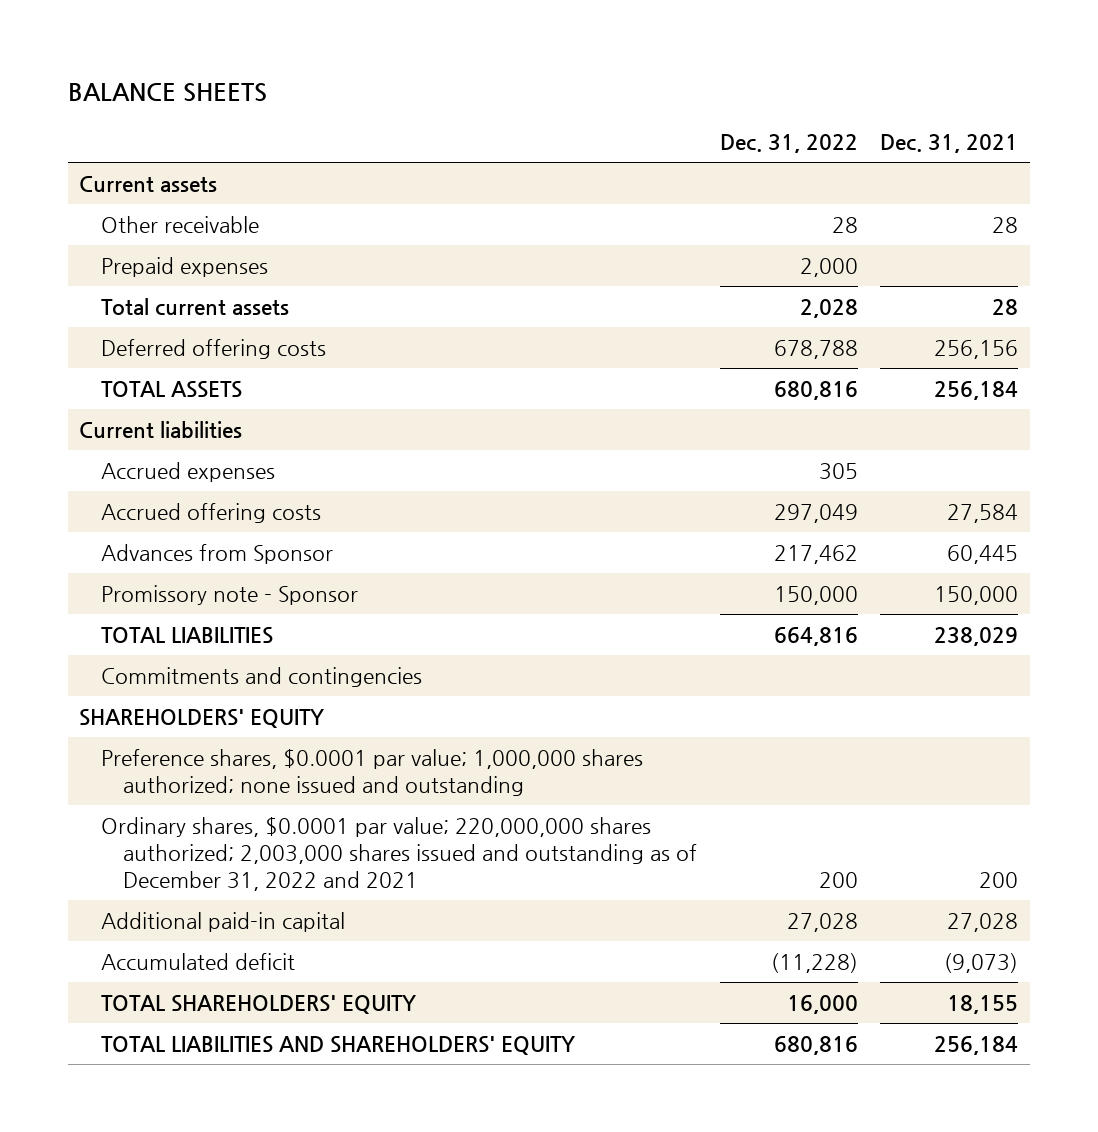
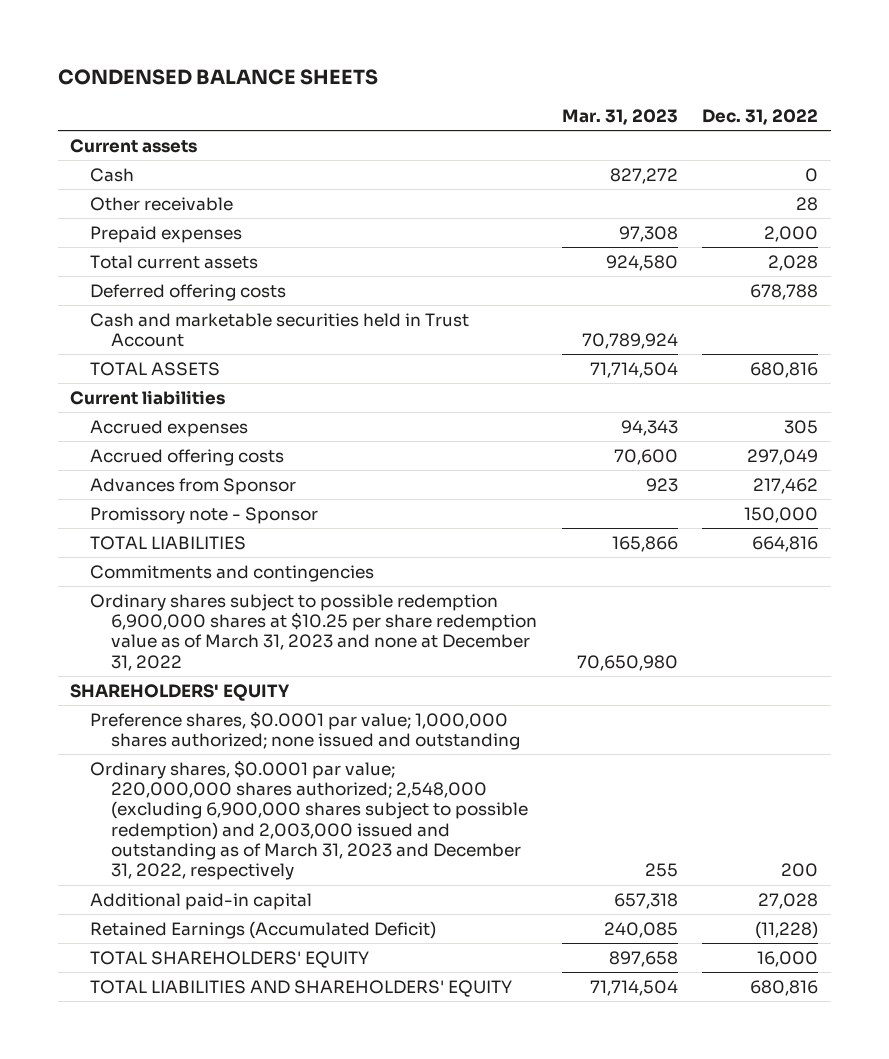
[67,83,267,103] BALANCE SHEETS -> [57,69,378,86] CONDENSED BALANCE SHEETS
[880,134,1019,154] Dec. 31, 2021 -> none
none -> [561,108,678,125] Mar. 31, 2023
none -> [90,167,135,182] Cash
none -> [90,312,470,348] Cash and marketable securities held in Trust Account
none -> [90,593,537,671] Ordinary shares subject to possible redemption 6,900,000 shares at $10.25 per share redemption value as of March 31, 2023 and none at December 31, 2022
[101,816,697,892] Ordinary shares, $0.0001 par value; 220,000,000 shares authorized; 2,003,000 shares issued and outstanding as of December 31, 2022 and 2021 -> [90,759,528,881] Ordinary shares, $0.0001 par value; 220,000,000 shares authorized; 2,548,000 (excluding 6,900,000 shares subject to possible redemption) and 2,003,000 issued and outstanding as of March 31, 2023 and December 31, 2022, respectively
[101,952,296,970] Accumulated deficit -> [90,920,437,939] Retained Earnings (Accumulated Deficit)

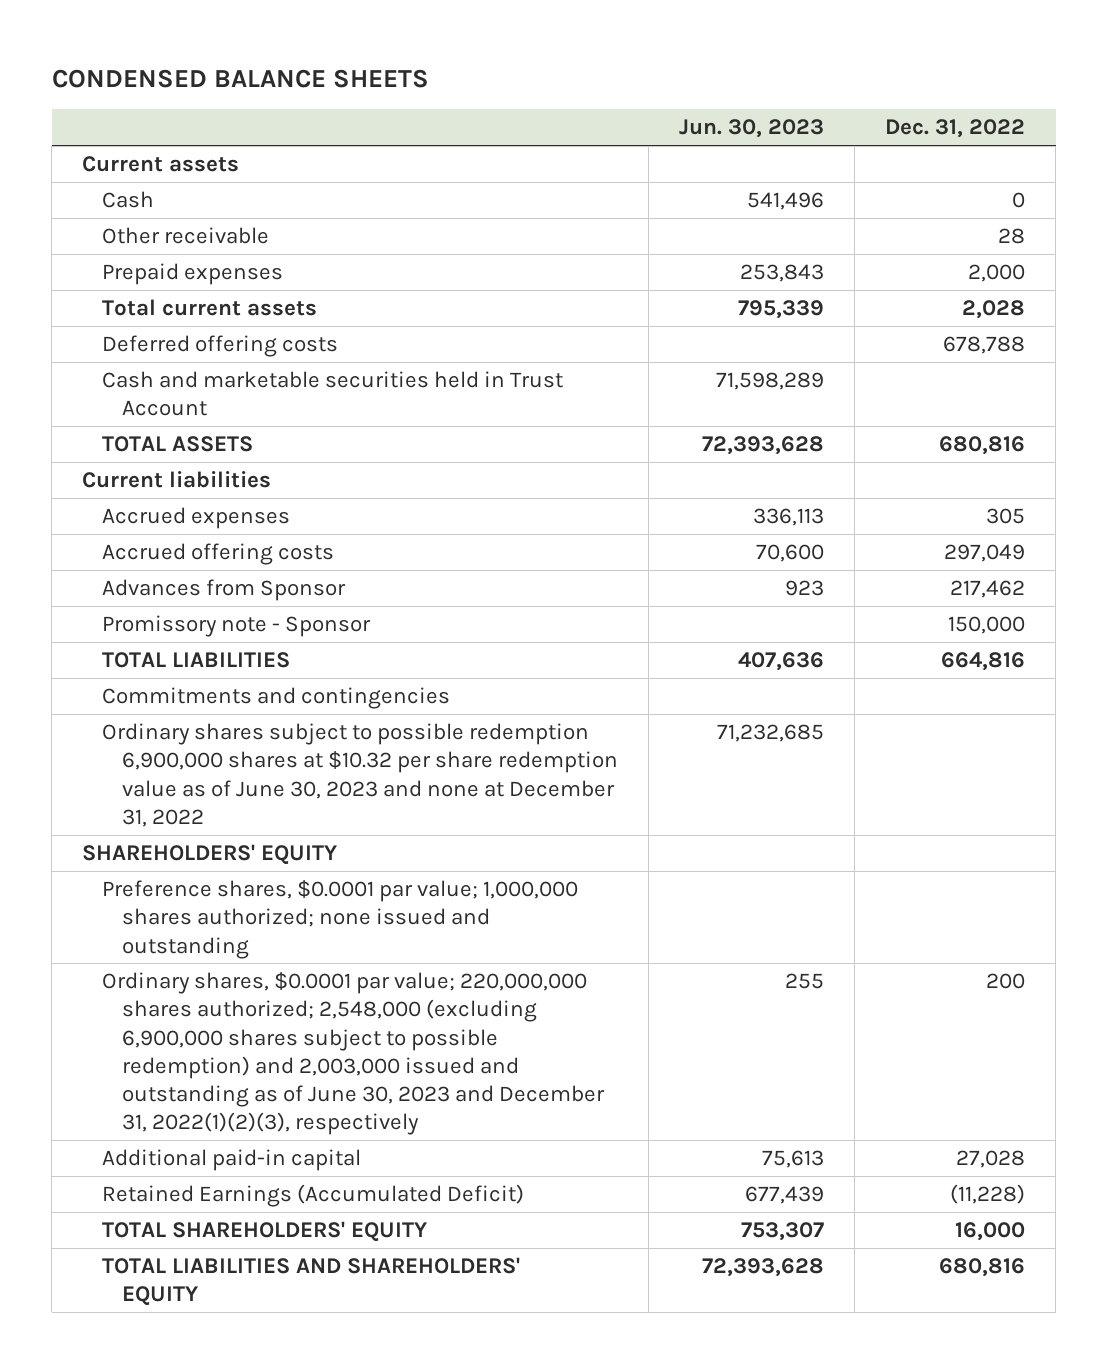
[561,108,678,125] Mar. 31, 2023 -> none
none -> [679,119,825,139] Jun. 30, 2023
[90,593,537,671] Ordinary shares subject to possible redemption 6,900,000 shares at $10.25 per share redemption value as of March 31, 2023 and none at December 31, 2022 -> [102,723,619,827] Ordinary shares subject to possible redemption 6,900,000 shares at $10.32 per share redemption value as of June 30, 2023 and none at December 31, 2022
[90,759,528,881] Ordinary shares, $0.0001 par value; 220,000,000 shares authorized; 2,548,000 (excluding 6,900,000 shares subject to possible redemption) and 2,003,000 issued and outstanding as of March 31, 2023 and December 31, 2022, respectively -> [102,972,606,1136] Ordinary shares, $0.0001 par value; 220,000,000 shares authorized; 2,548,000 (excluding 6,900,000 shares subject to possible redemption) and 2,003,000 issued and outstanding as of June 30, 2023 and December 31, 2022(1)(2)(3), respectively

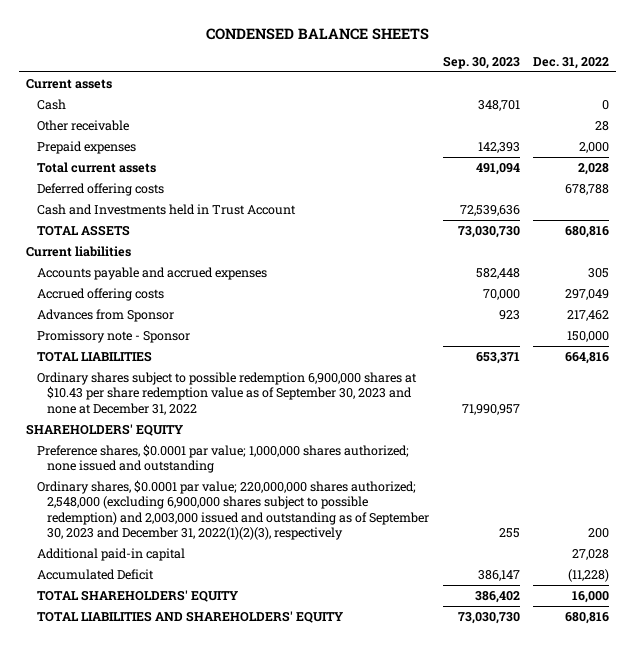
[679,119,825,139] Jun. 30, 2023 -> none
none -> [442,56,520,70] Sep. 30, 2023
[102,371,564,417] Cash and marketable securities held in Trust Account -> [36,203,296,215] Cash and Investments held in Trust Account
[102,507,291,530] Accrued expenses -> [36,266,267,280] Accounts payable and accrued expenses
[102,687,451,710] Commitments and contingencies -> none
[102,723,619,827] Ordinary shares subject to possible redemption 6,900,000 shares at $10.32 per share redemption value as of June 30, 2023 and none at December 31, 2022 -> [36,371,417,415] Ordinary shares subject to possible redemption 6,900,000 shares at $10.43 per share redemption value as of September 30, 2023 and none at December 31, 2022
[102,972,606,1136] Ordinary shares, $0.0001 par value; 220,000,000 shares authorized; 2,548,000 (excluding 6,900,000 shares subject to possible redemption) and 2,003,000 issued and outstanding as of June 30, 2023 and December 31, 2022(1)(2)(3), respectively -> [36,479,429,541] Ordinary shares, $0.0001 par value; 220,000,000 shares authorized; 2,548,000 (excluding 6,900,000 shares subject to possible redemption) and 2,003,000 issued and outstanding as of September 30, 2023 and December 31, 2022(1)(2)(3), respectively
[102,1184,525,1208] Retained Earnings (Accumulated Deficit) -> [36,568,154,580] Accumulated Deficit

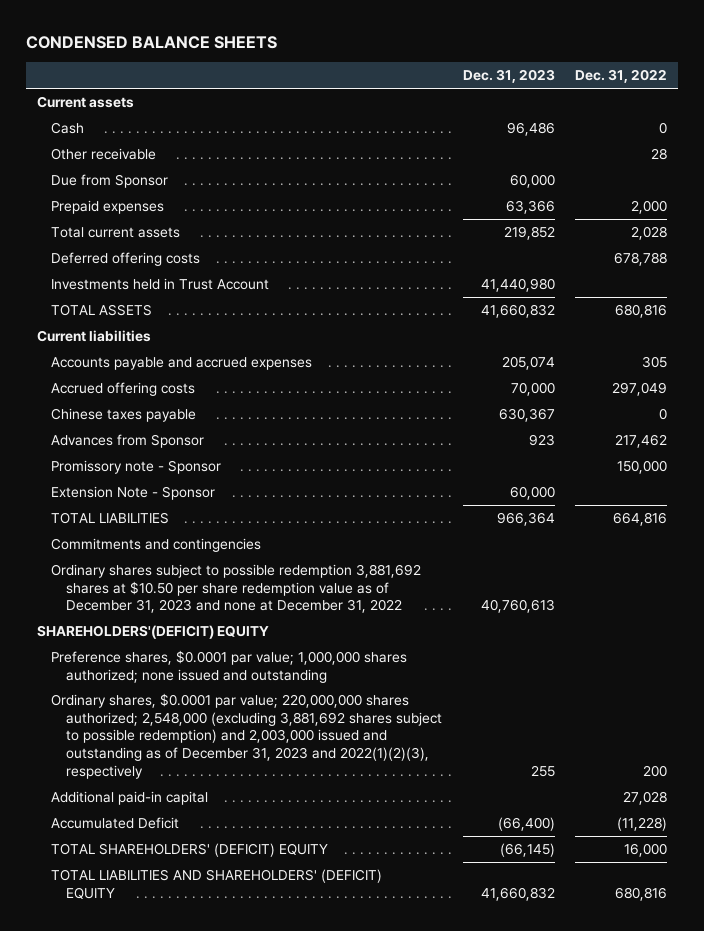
[442,56,520,70] Sep. 30, 2023 -> none
none -> [462,69,555,84] Dec. 31, 2023
none -> [51,173,169,188] Due from Sponsor
[36,203,296,215] Cash and Investments held in Trust Account -> [51,277,270,290] Investments held in Trust Account
none -> [51,407,197,422] Chinese taxes payable
none -> [51,485,216,500] Extension Note - Sponsor
none -> [51,537,262,552] Commitments and contingencies
[36,371,417,415] Ordinary shares subject to possible redemption 6,900,000 shares at $10.43 per share redemption value as of September 30, 2023 and none at December 31, 2022 -> [51,563,422,614] Ordinary shares subject to possible redemption 3,881,692 shares at $10.50 per share redemption value as of December 31, 2023 and none at December 31, 2022
[26,423,184,436] SHAREHOLDERS' EQUITY -> [36,624,269,639] SHAREHOLDERS'(DEFICIT) EQUITY
[36,479,429,541] Ordinary shares, $0.0001 par value; 220,000,000 shares authorized; 2,548,000 (excluding 6,900,000 shares subject to possible redemption) and 2,003,000 issued and outstanding as of September 30, 2023 and December 31, 2022(1)(2)(3), respectively -> [51,692,442,779] Ordinary shares, $0.0001 par value; 220,000,000 shares authorized; 2,548,000 (excluding 3,881,692 shares subject to possible redemption) and 2,003,000 issued and outstanding as of December 31, 2023 and 2022(1)(2)(3), respectively
[36,589,238,602] TOTAL SHAREHOLDERS' EQUITY -> [51,842,329,857] TOTAL SHAREHOLDERS' (DEFICIT) EQUITY
[36,610,343,623] TOTAL LIABILITIES AND SHAREHOLDERS' EQUITY -> [51,868,383,899] TOTAL LIABILITIES AND SHAREHOLDERS' (DEFICIT) EQUITY

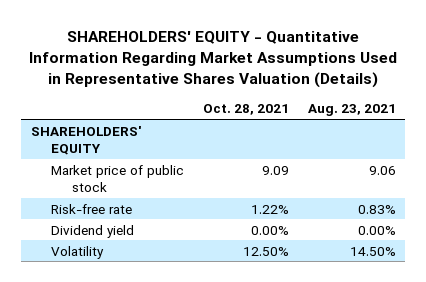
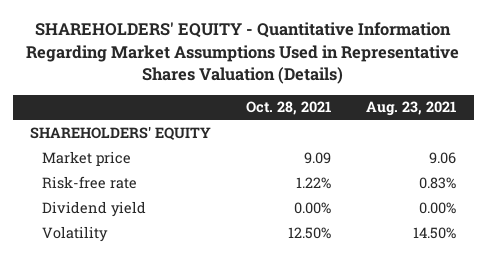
[51,164,185,192] Market price of public stock -> [41,150,131,166] Market price

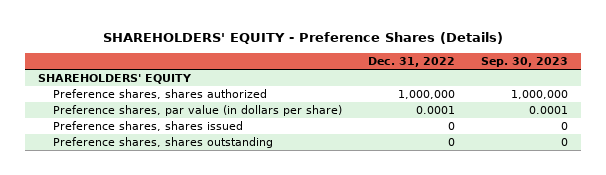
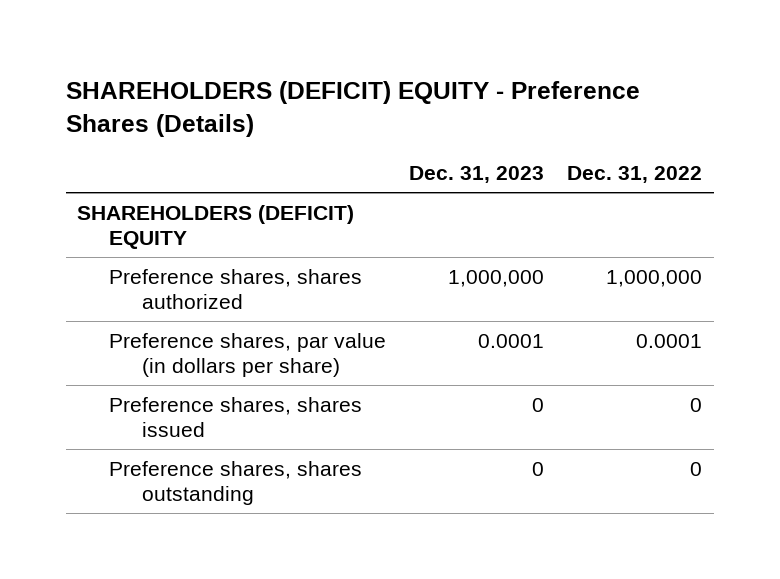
[103,32,504,45] SHAREHOLDERS' EQUITY - Preference Shares (Details) -> [65,80,640,137] SHAREHOLDERS (DEFICIT) EQUITY - Preference Shares (Details)
[481,57,569,68] Sep. 30, 2023 -> none
none -> [409,165,545,183] Dec. 31, 2023
[37,74,192,85] SHAREHOLDERS' EQUITY -> [77,204,355,250] SHAREHOLDERS (DEFICIT) EQUITY

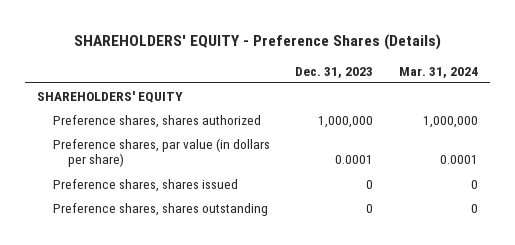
[65,80,640,137] SHAREHOLDERS (DEFICIT) EQUITY - Preference Shares (Details) -> [73,33,441,50] SHAREHOLDERS' EQUITY - Preference Shares (Details)
[567,165,703,183] Dec. 31, 2022 -> none
none -> [398,66,478,78] Mar. 31, 2024
[77,204,355,250] SHAREHOLDERS (DEFICIT) EQUITY -> [37,90,184,103] SHAREHOLDERS' EQUITY

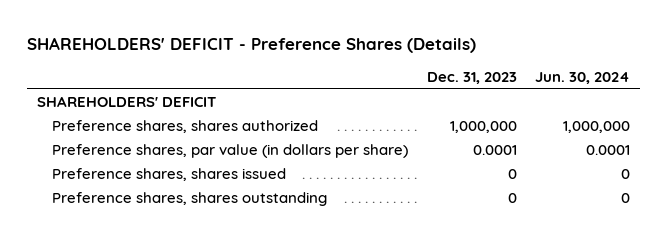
[73,33,441,50] SHAREHOLDERS' EQUITY - Preference Shares (Details) -> [27,37,477,54] SHAREHOLDERS' DEFICIT - Preference Shares (Details)
[398,66,478,78] Mar. 31, 2024 -> none
none -> [535,72,631,85] Jun. 30, 2024
[37,90,184,103] SHAREHOLDERS' EQUITY -> [36,96,216,108] SHAREHOLDERS' DEFICIT

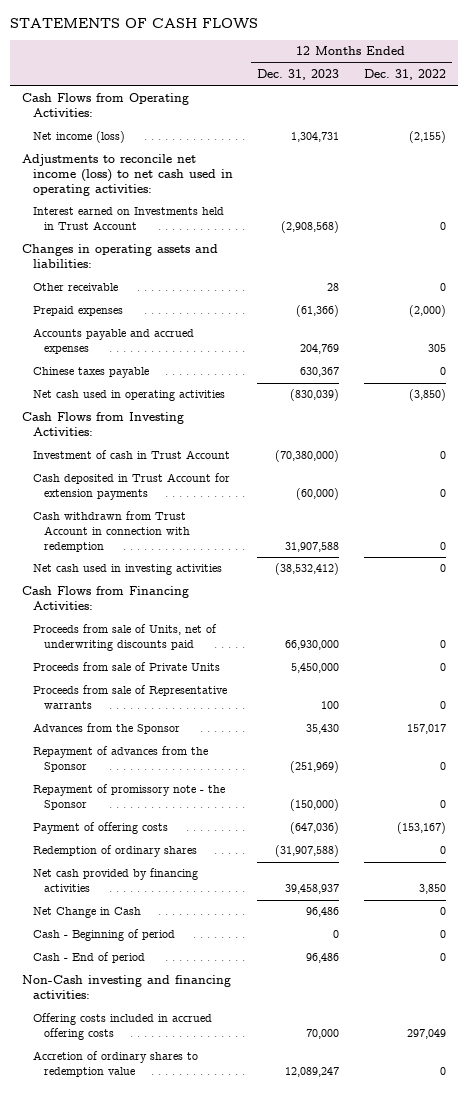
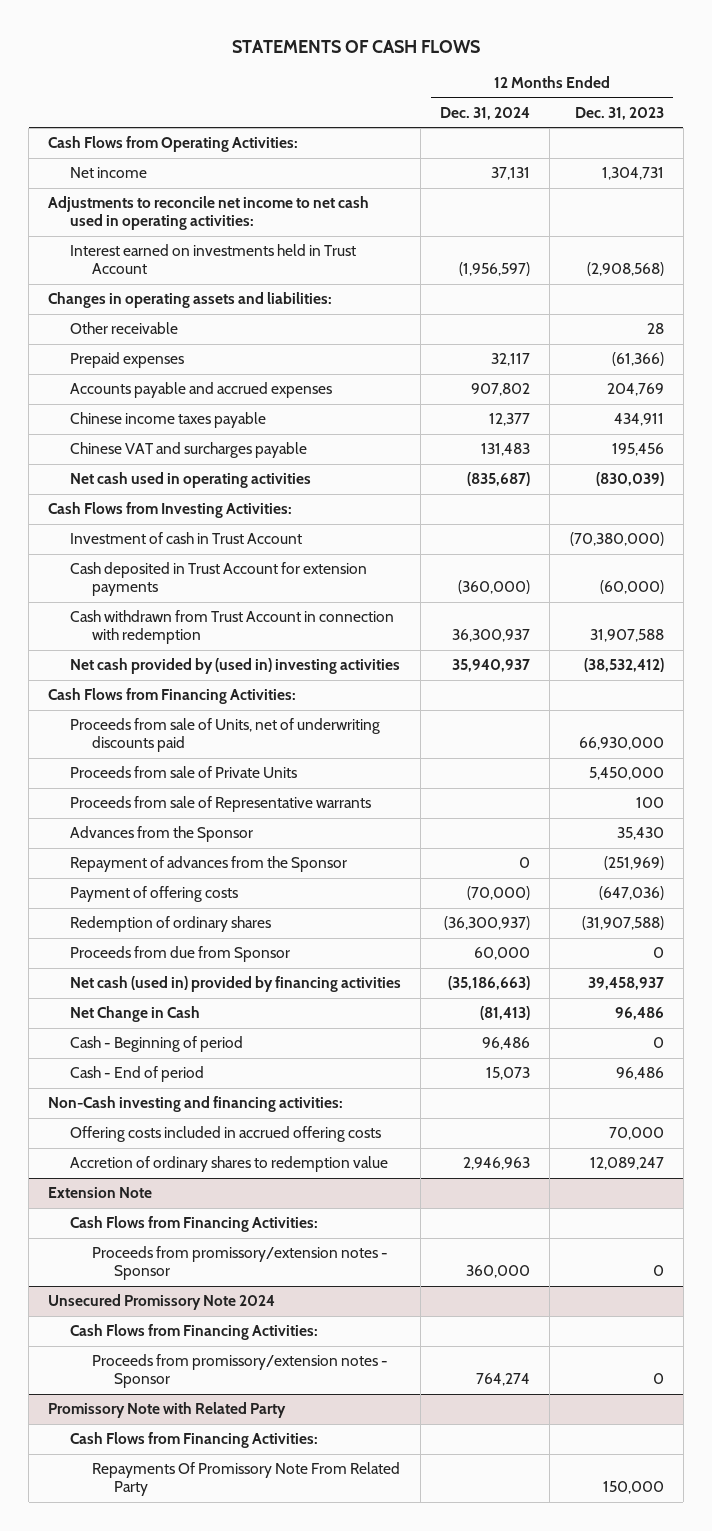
[363,69,446,81] Dec. 31, 2022 -> none
none -> [440,106,531,120] Dec. 31, 2024
[32,131,125,144] Net income (loss) -> [70,167,148,179] Net income
[22,154,233,196] Adjustments to reconcile net income (loss) to net cash used in operating activities: -> [48,196,370,231] Adjustments to reconcile net income to net cash used in operating activities:
[32,207,224,231] Interest earned on Investments held in Trust Account -> [70,244,357,275] Interest earned on investments held in Trust Account
[32,367,149,379] Chinese taxes payable -> [70,412,267,429] Chinese income taxes payable
[300,367,340,378] 630,367 -> [613,413,664,427] 434,911
none -> [70,442,308,459] Chinese VAT and surcharges payable
[32,564,222,576] Net cash used in investing activities -> [70,658,401,675] Net cash provided by (used in) investing activities
[32,784,225,811] Repayment of promissory note - the Sponsor -> none
none -> [70,946,291,963] Proceeds from due from Sponsor
[32,868,198,893] Net cash provided by financing activities -> [70,976,402,993] Net cash (used in) provided by financing activities
none -> [48,1187,153,1199] Extension Note
none -> [70,1216,319,1233] Cash Flows from Financing Activities:
none -> [92,1246,389,1281] Proceeds from promissory/extension notes - Sponsor
none -> [48,1294,276,1311] Unsecured Promissory Note 2024
none -> [70,1324,319,1341] Cash Flows from Financing Activities:
none -> [92,1354,389,1389] Proceeds from promissory/extension notes - Sponsor
none -> [48,1402,287,1419] Promissory Note with Related Party
none -> [70,1432,319,1449] Cash Flows from Financing Activities:
none -> [92,1462,401,1497] Repayments Of Promissory Note From Related Party

